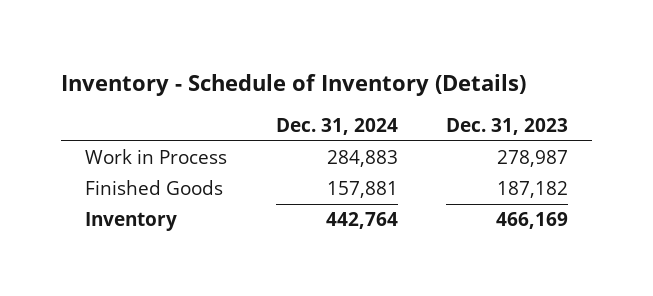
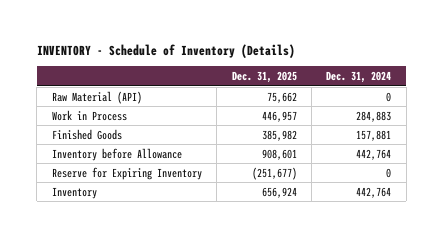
[61,73,527,96] Inventory - Schedule of Inventory (Details) -> [36,43,295,58] INVENTORY - Schedule of Inventory (Details)
[445,117,568,135] Dec. 31, 2023 -> none
none -> [231,71,297,84] Dec. 31, 2025
none -> [51,90,142,104] Raw Material (API)
none -> [51,147,182,161] Inventory before Allowance
none -> [51,166,202,180] Reserve for Expiring Inventory

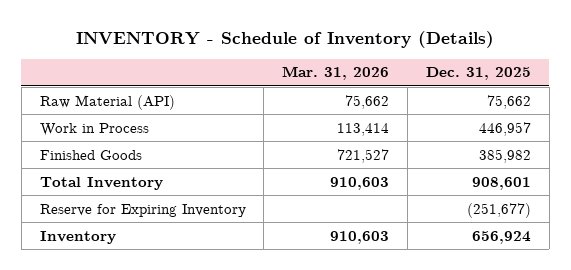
[326,71,392,84] Dec. 31, 2024 -> none
none -> [282,66,390,81] Mar. 31, 2026
[51,147,182,161] Inventory before Allowance -> [39,176,163,190] Total Inventory

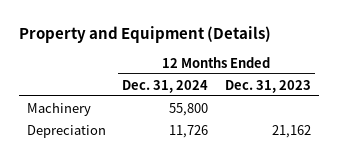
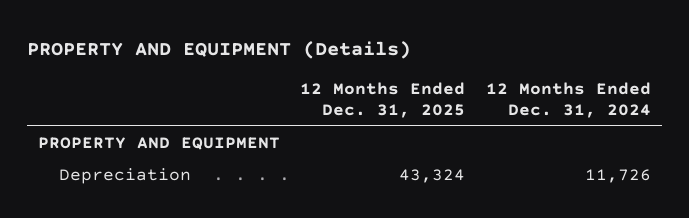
[19,26,272,44] Property and Equipment (Details) -> [27,40,412,59] PROPERTY AND EQUIPMENT (Details)
[224,79,311,93] Dec. 31, 2023 -> none
none -> [300,81,466,118] 12 Months Ended Dec. 31, 2025
[27,101,92,116] Machinery -> none
none -> [37,137,280,151] PROPERTY AND EQUIPMENT

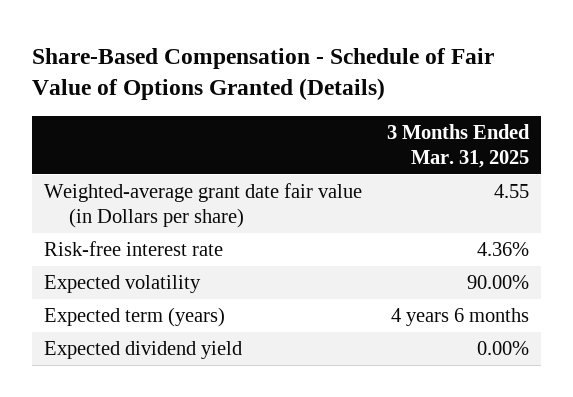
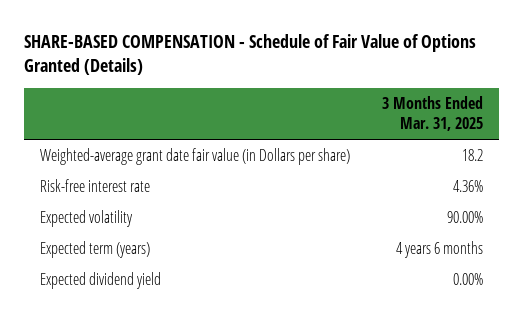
[31,47,494,101] Share-Based Compensation - Schedule of Fair Value of Options Granted (Details) -> [24,34,477,76] SHARE-BASED COMPENSATION - Schedule of Fair Value of Options Granted (Details)
[493,184,529,199] 4.55 -> [461,149,483,162] 18.2

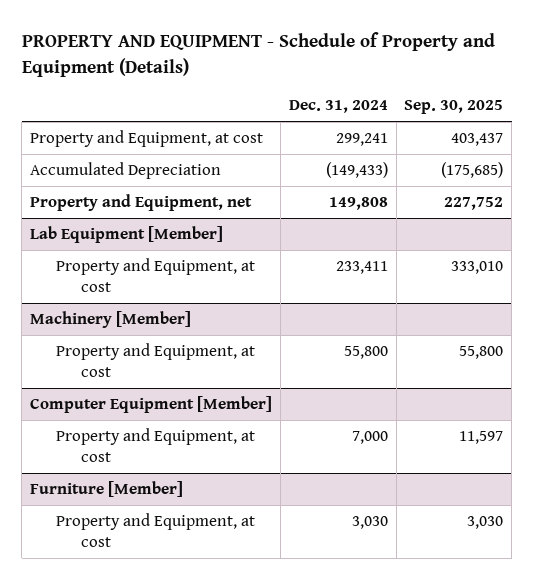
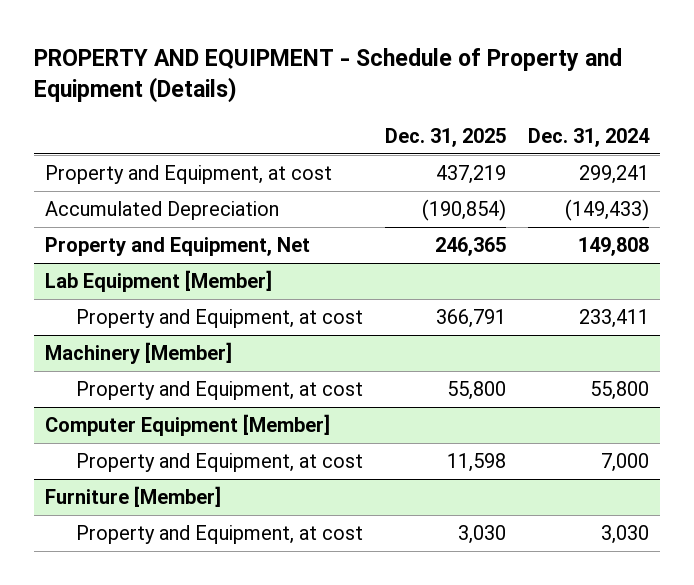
[404,100,504,115] Sep. 30, 2025 -> none
none -> [385,127,507,147] Dec. 31, 2025
[30,194,253,212] Property and Equipment, net -> [45,237,311,257] Property and Equipment, Net

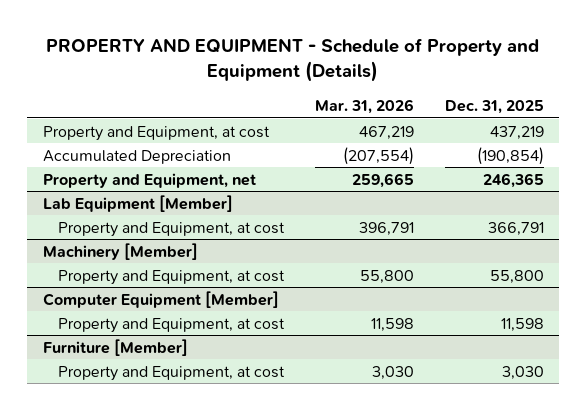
[527,127,650,147] Dec. 31, 2024 -> none
none -> [314,99,414,115] Mar. 31, 2026
[45,237,311,257] Property and Equipment, Net -> [42,172,256,188] Property and Equipment, net

